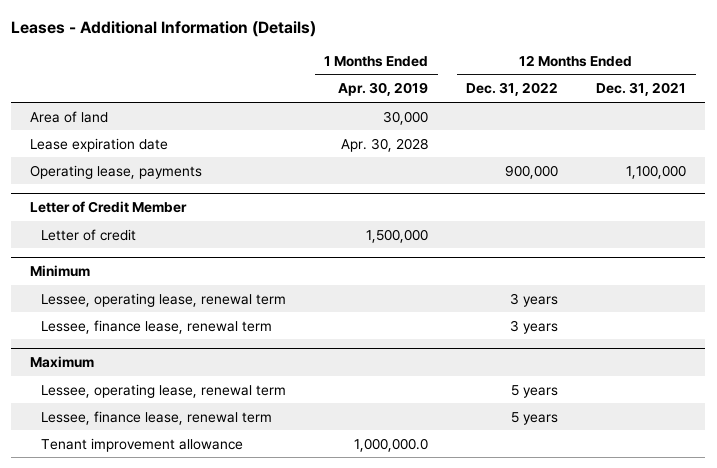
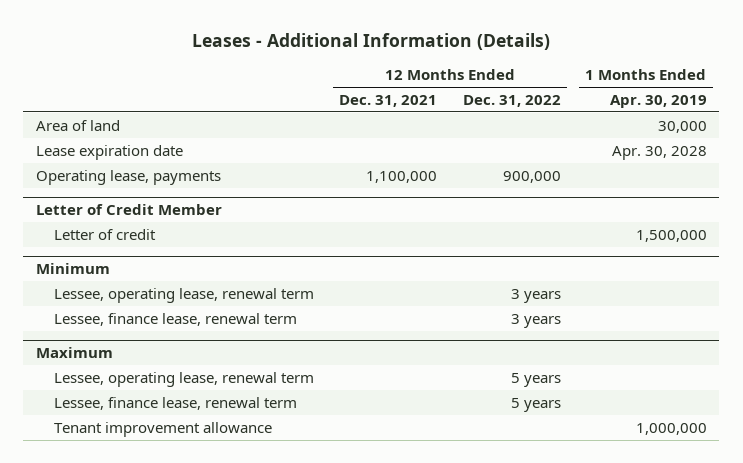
[354,437,429,452] 1,000,000.0 -> [635,422,707,435] 1,000,000

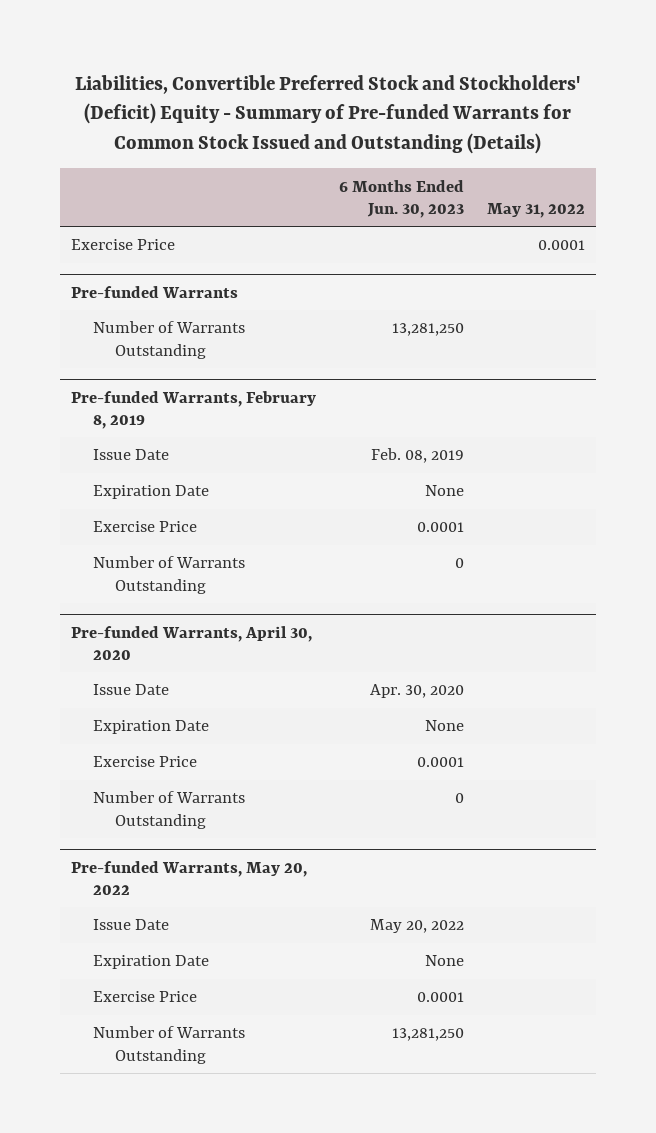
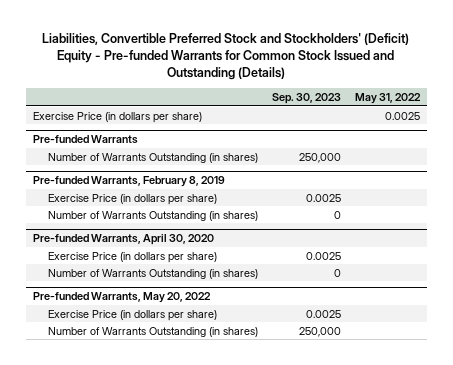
[74,74,580,154] Liabilities, Convertible Preferred Stock and Stockholders' (Deficit) Equity - Summary of Pre-funded Warrants for Common Stock Issued and Outstanding (Details) -> [42,33,410,81] Liabilities, Convertible Preferred Stock and Stockholders' (Deficit) Equity - Pre-funded Warrants for Common Stock Issued and Outstanding (Details)
[338,179,464,218] 6 Months Ended Jun. 30, 2023 -> none
none -> [271,92,341,104] Sep. 30, 2023
[71,239,176,251] Exercise Price -> [33,111,203,123] Exercise Price (in dollars per share)
[537,240,585,251] 0.0001 -> [384,111,420,120] 0.0025
[93,321,246,359] Number of Warrants Outstanding -> [47,152,258,163] Number of Warrants Outstanding (in shares)
[93,449,170,461] Issue Date -> none
[93,485,210,500] Expiration Date -> none
[93,521,198,533] Exercise Price -> [47,193,217,205] Exercise Price (in dollars per share)
[93,556,246,594] Number of Warrants Outstanding -> [47,210,258,221] Number of Warrants Outstanding (in shares)
[93,684,170,696] Issue Date -> none
[93,720,210,735] Expiration Date -> none
[93,756,198,768] Exercise Price -> [47,251,217,263] Exercise Price (in dollars per share)
[93,791,246,829] Number of Warrants Outstanding -> [47,268,258,279] Number of Warrants Outstanding (in shares)
[93,919,170,931] Issue Date -> none
[93,955,210,970] Expiration Date -> none
[93,991,198,1003] Exercise Price -> [47,309,217,321] Exercise Price (in dollars per share)
[93,1026,246,1064] Number of Warrants Outstanding -> [47,326,258,337] Number of Warrants Outstanding (in shares)

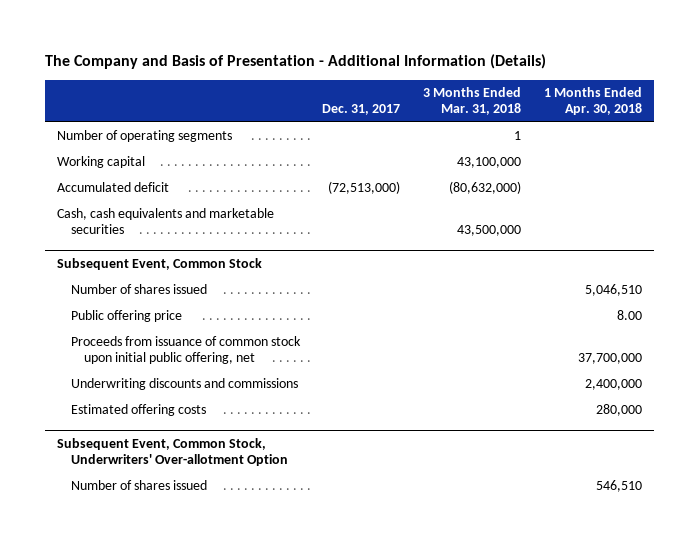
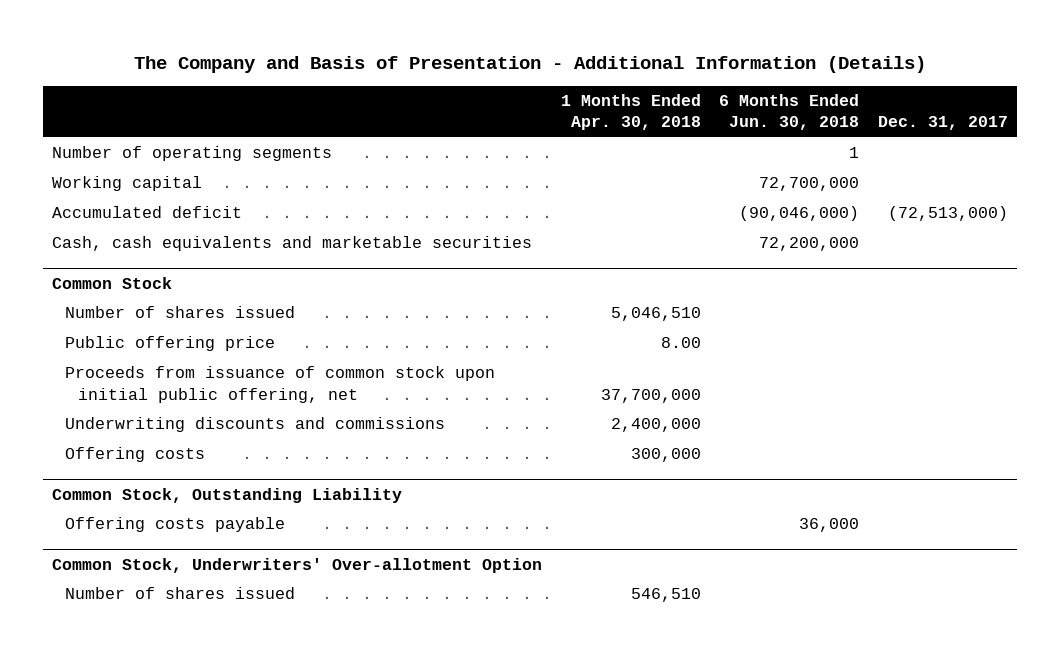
[423,87,522,116] 3 Months Ended Mar. 31, 2018 -> none
none -> [719,93,860,131] 6 Months Ended Jun. 30, 2018
[56,258,262,271] Subsequent Event, Common Stock -> [52,277,173,290] Common Stock
[70,404,206,417] Estimated offering costs -> [64,447,205,463] Offering costs
[596,404,643,417] 280,000 -> [630,448,701,463] 300,000
none -> [52,488,403,504] Common Stock, Outstanding Liability
none -> [64,517,285,533] Offering costs payable
[56,438,288,467] Subsequent Event, Common Stock, Underwriters' Over-allotment Option -> [52,558,543,574] Common Stock, Underwriters' Over-allotment Option

